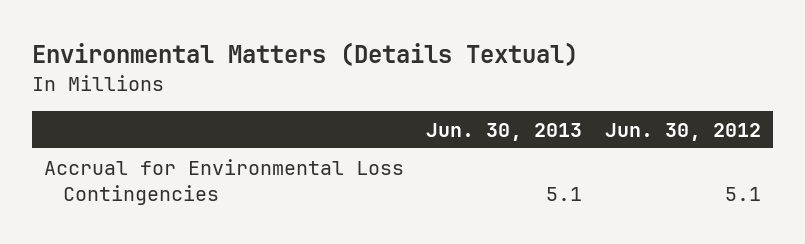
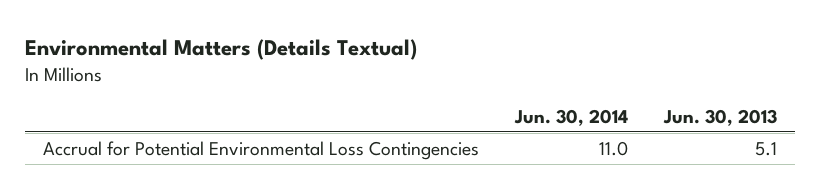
[605,122,762,141] Jun. 30, 2012 -> none
none -> [513,108,628,126] Jun. 30, 2014
[43,158,404,205] Accrual for Environmental Loss Contingencies -> [42,140,479,160] Accrual for Potential Environmental Loss Contingencies

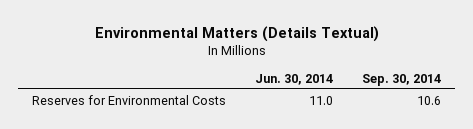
[663,108,778,126] Jun. 30, 2013 -> none
none -> [361,73,441,86] Sep. 30, 2014
[42,140,479,160] Accrual for Potential Environmental Loss Contingencies -> [32,94,227,105] Reserves for Environmental Costs

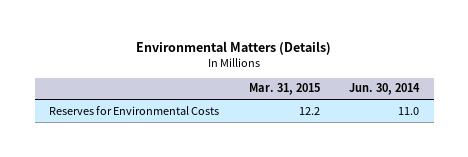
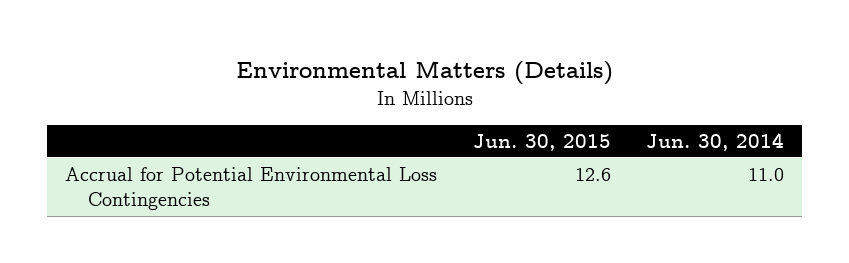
[248,83,320,96] Mar. 31, 2015 -> none
none -> [472,133,611,151] Jun. 30, 2015
[49,105,220,115] Reserves for Environmental Costs -> [64,166,437,211] Accrual for Potential Environmental Loss Contingencies

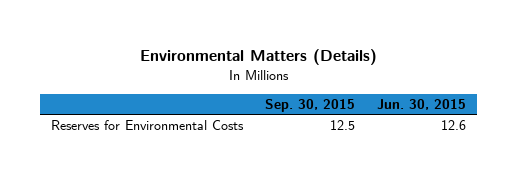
[646,132,785,151] Jun. 30, 2014 -> none
none -> [265,98,356,112] Sep. 30, 2015
[64,166,437,211] Accrual for Potential Environmental Loss Contingencies -> [50,119,244,130] Reserves for Environmental Costs

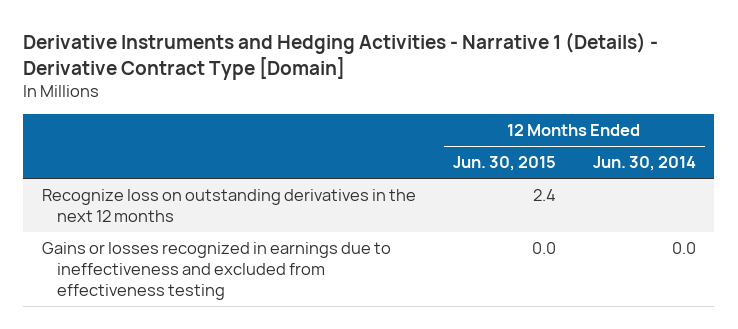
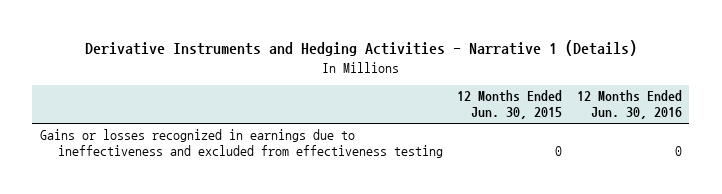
[23,32,659,80] Derivative Instruments and Hedging Activities - Narrative 1 (Details) - Derivative Contract Type [Domain] -> [84,40,637,57] Derivative Instruments and Hedging Activities - Narrative 1 (Details)
[592,156,696,172] Jun. 30, 2014 -> none
none -> [576,90,682,120] 12 Months Ended Jun. 30, 2016
[41,189,416,223] Recognize loss on outstanding derivatives in the next 12 months -> none
[531,242,556,255] 0.0 -> [555,146,563,157] 0

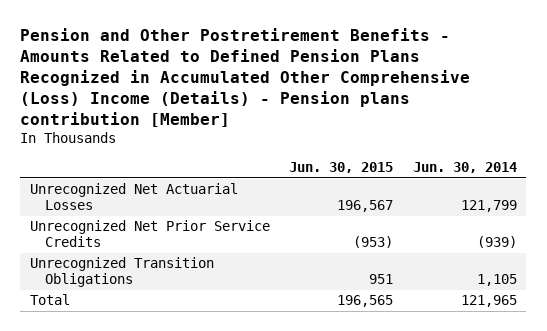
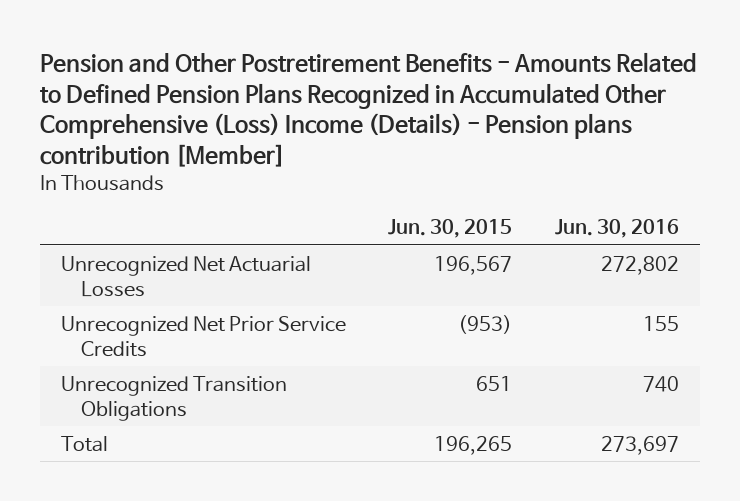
[412,162,517,174] Jun. 30, 2014 -> none
none -> [554,219,679,239] Jun. 30, 2016
[369,274,394,285] 951 -> [476,375,513,391] 651
[337,295,394,308] 196,565 -> [434,435,513,455] 196,265

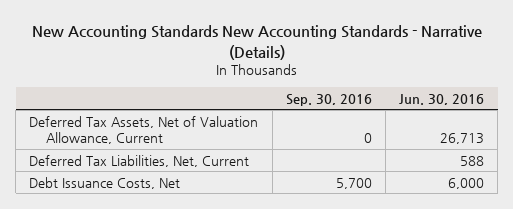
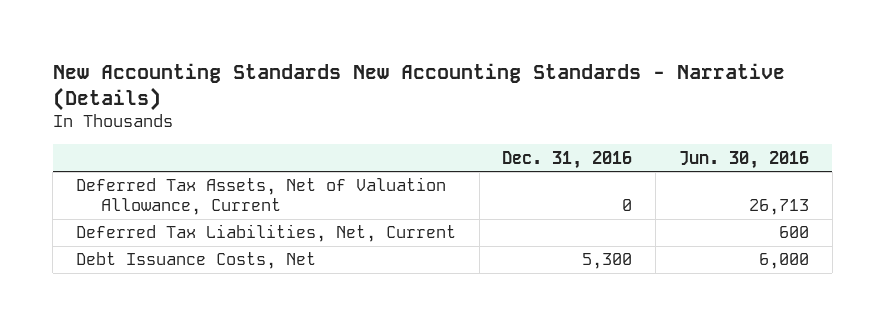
[285,93,372,106] Sep. 30, 2016 -> none
none -> [502,150,633,169] Dec. 31, 2016
[459,155,484,166] 588 -> [778,226,809,239] 600

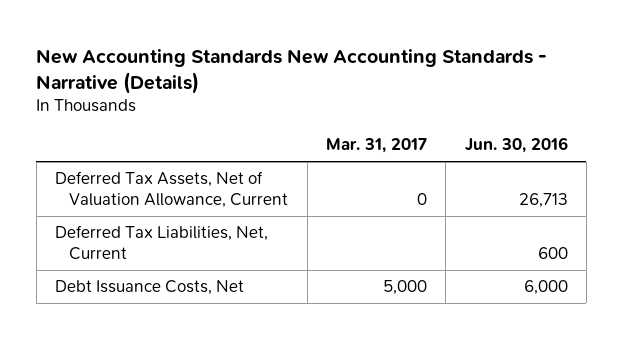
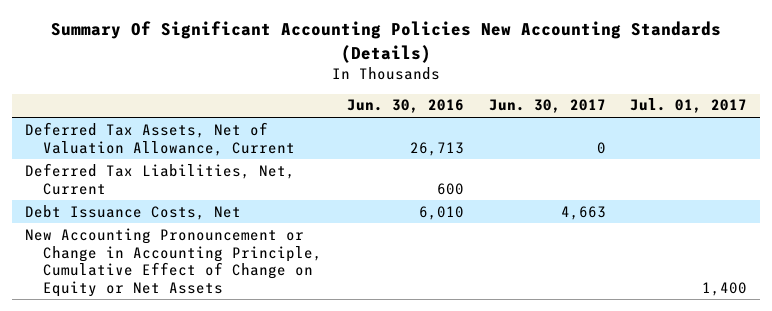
[36,48,548,94] New Accounting Standards New Accounting Standards - Narrative (Details) -> [50,21,721,63] Summary Of Significant Accounting Policies New Accounting Standards (Details)
[326,138,428,154] Mar. 31, 2017 -> none
none -> [488,99,606,114] Jun. 30, 2017
none -> [630,98,748,114] Jul. 01, 2017
[523,280,568,296] 6,000 -> [418,205,464,220] 6,010
none -> [24,227,323,297] New Accounting Pronouncement or Change in Accounting Principle, Cumulative Effect of Change on Equity or Net Assets

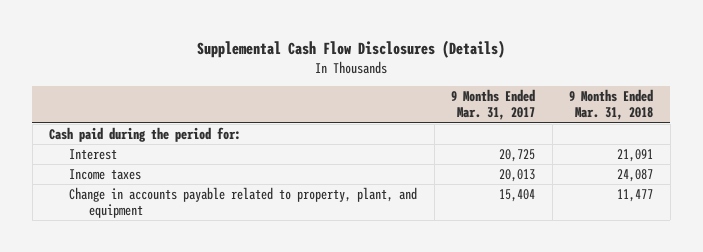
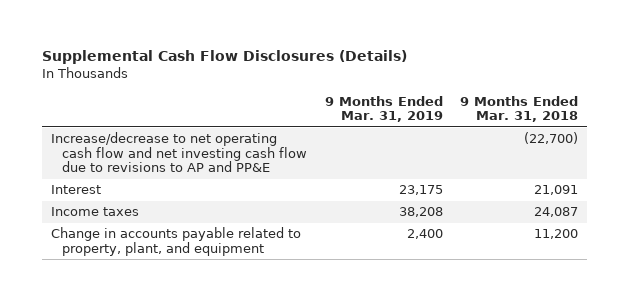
[451,89,536,121] 9 Months Ended Mar. 31, 2017 -> none
none -> [324,95,443,123] 9 Months Ended Mar. 31, 2019
[49,126,242,142] Cash paid during the period for: -> none
none -> [50,132,308,173] Increase/decrease to net operating cash flow and net investing cash flow due to revisions to AP and PP&E
[617,188,654,202] 11,477 -> [534,229,579,240] 11,200

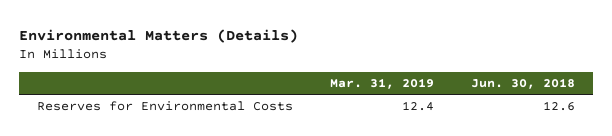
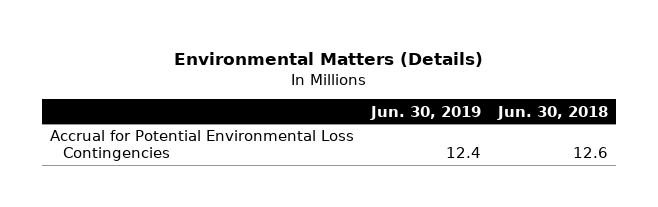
[329,78,434,90] Mar. 31, 2019 -> none
none -> [370,105,482,120] Jun. 30, 2019
[37,100,294,111] Reserves for Environmental Costs -> [50,130,355,162] Accrual for Potential Environmental Loss Contingencies

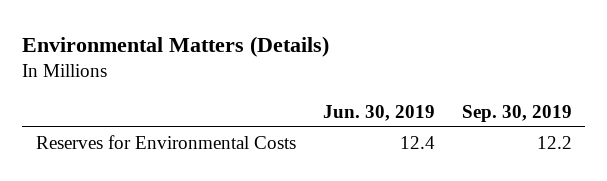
[497,105,609,120] Jun. 30, 2018 -> none
none -> [461,104,572,122] Sep. 30, 2019
[50,130,355,162] Accrual for Potential Environmental Loss Contingencies -> [35,135,296,150] Reserves for Environmental Costs

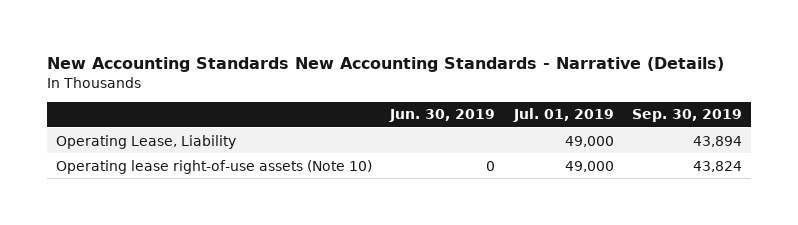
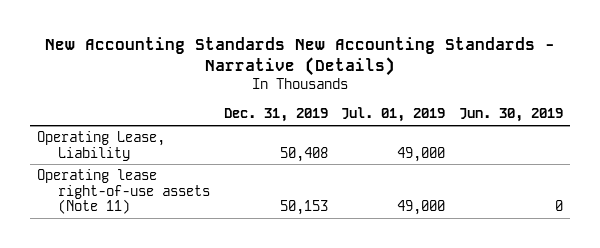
[631,109,742,123] Sep. 30, 2019 -> none
none -> [223,108,328,123] Dec. 31, 2019
[56,159,373,174] Operating lease right-of-use assets (Note 10) -> [36,169,210,214] Operating lease right-of-use assets (Note 11)

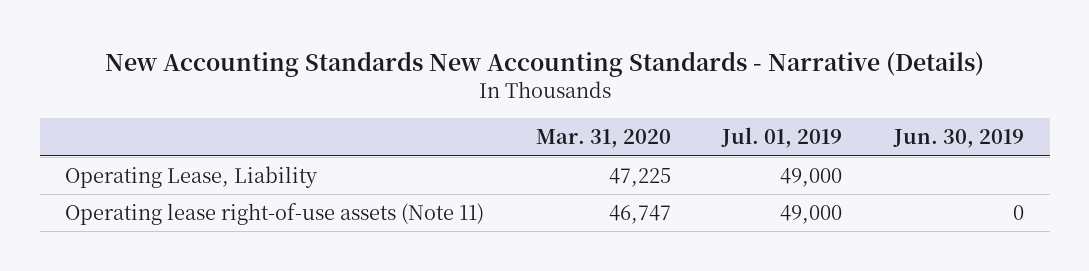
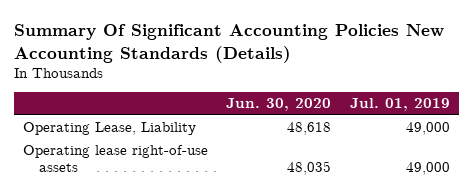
[104,50,984,77] New Accounting Standards New Accounting Standards - Narrative (Details) -> [14,24,445,63] Summary Of Significant Accounting Policies New Accounting Standards (Details)
[535,129,671,149] Mar. 31, 2020 -> none
[892,129,1024,149] Jun. 30, 2019 -> none
none -> [226,98,332,112] Jun. 30, 2020
[65,203,485,226] Operating lease right-of-use assets (Note 11) -> [23,145,209,172] Operating lease right-of-use assets

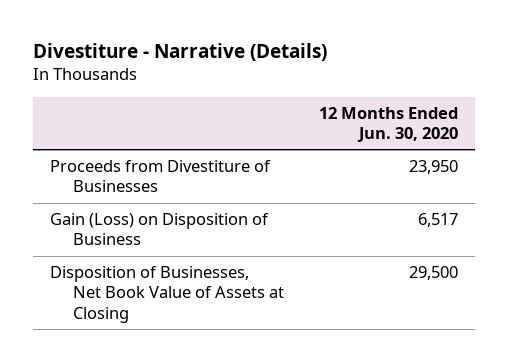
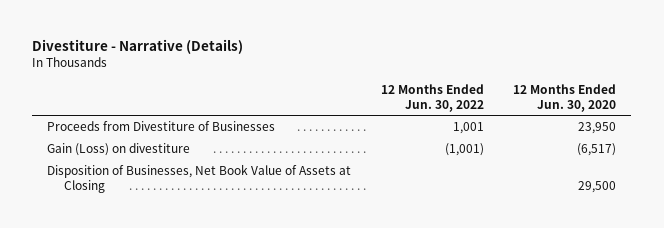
none -> [380,84,484,112] 12 Months Ended Jun. 30, 2022
[50,213,270,246] Gain (Loss) on Disposition of Business -> [47,143,191,157] Gain (Loss) on divestiture
[417,213,458,228] 6,517 -> [577,143,617,157] (6,517)

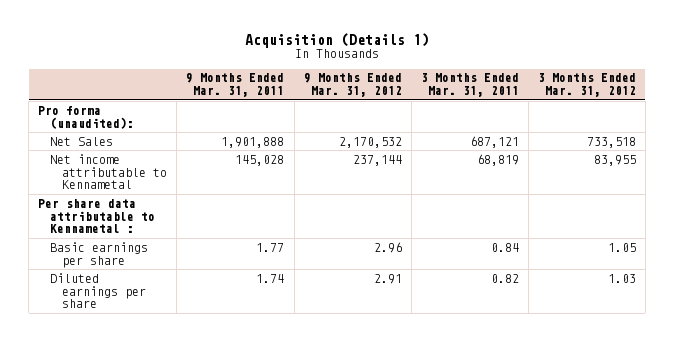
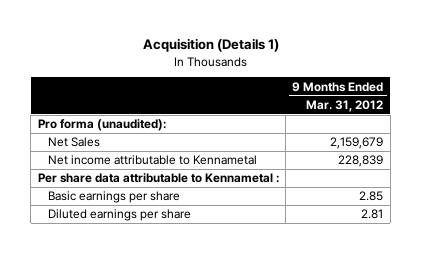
[186,73,285,98] 9 Months Ended Mar. 31, 2011 -> none
[420,73,519,98] 3 Months Ended Mar. 31, 2011 -> none
[537,73,636,98] 3 Months Ended Mar. 31, 2012 -> none
[338,136,402,148] 2,170,532 -> [330,137,384,150] 2,159,679
[352,154,402,166] 237,144 -> [338,155,384,168] 228,839
[373,241,402,253] 2.96 -> [359,191,384,202] 2.85
[373,273,402,284] 2.91 -> [361,209,384,220] 2.81

